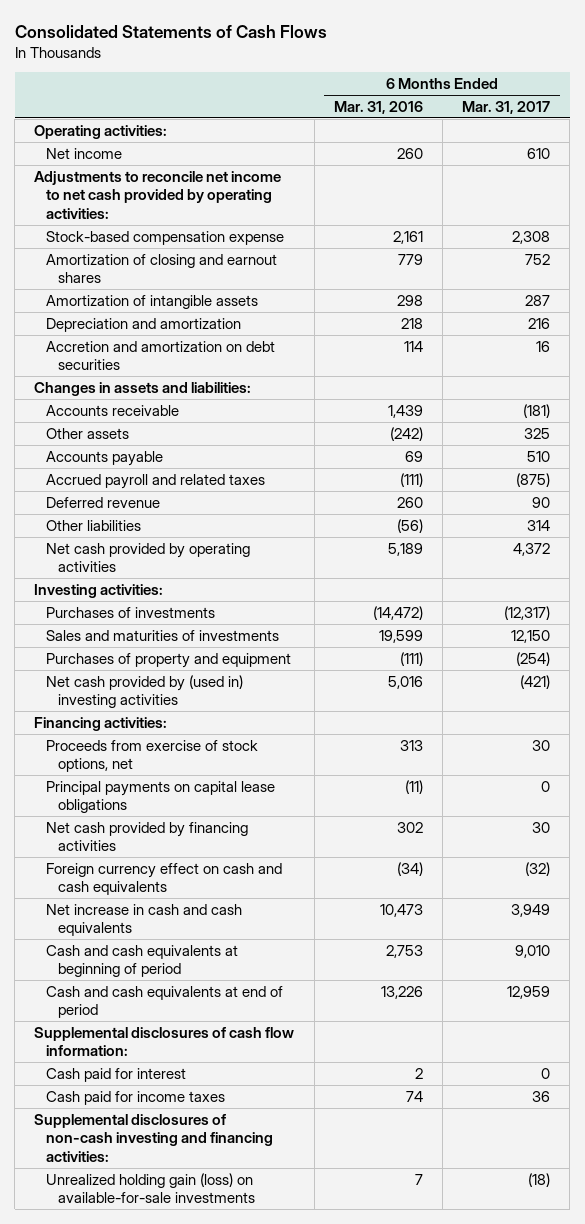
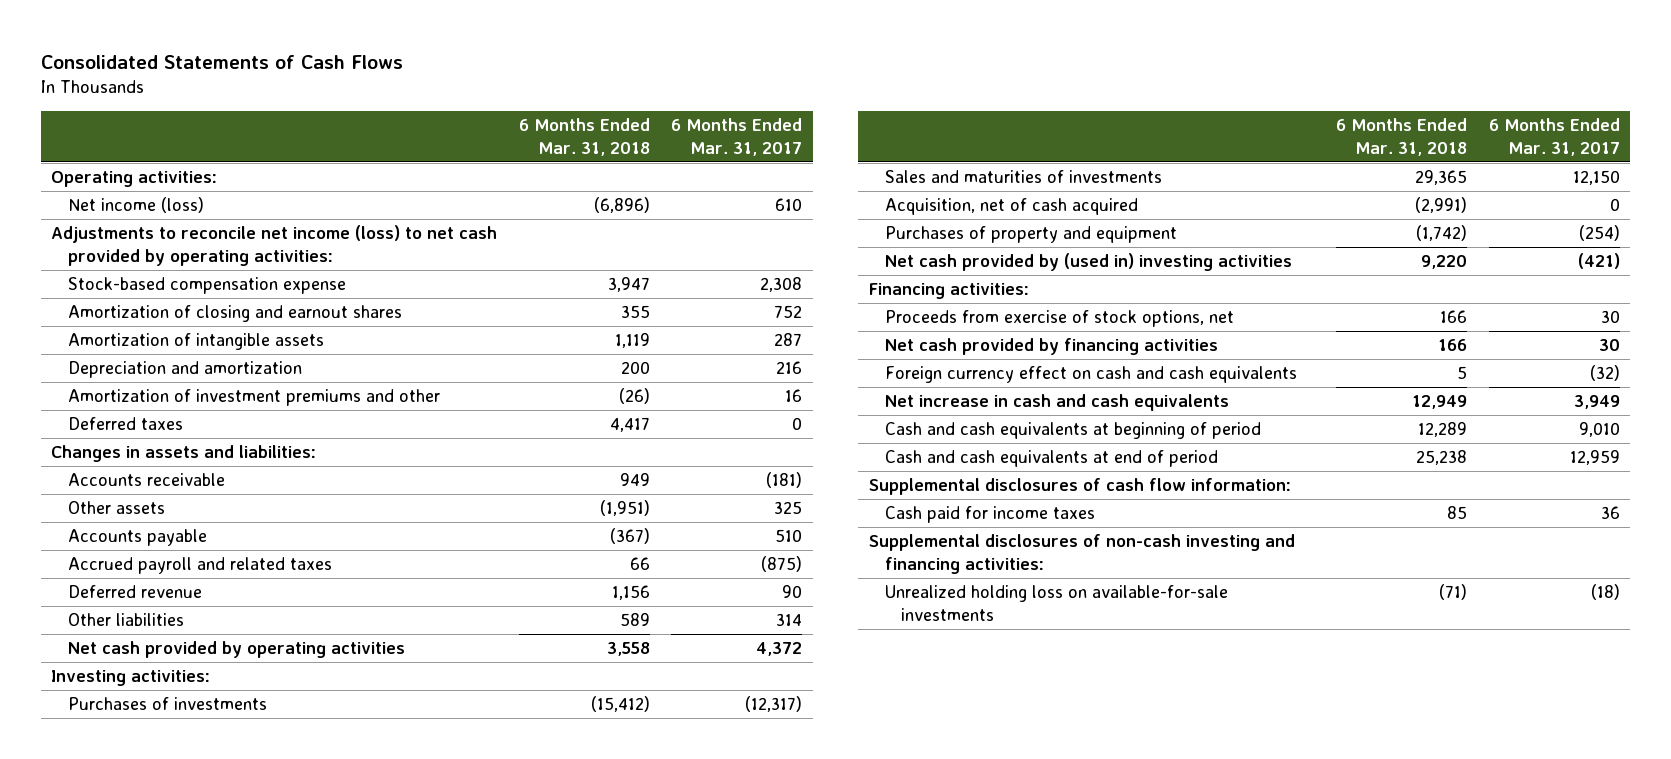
[333,100,423,114] Mar. 31, 2016 -> none
none -> [518,118,650,156] 6 Months Ended Mar. 31, 2018
[46,147,123,159] Net income -> [67,197,204,214] Net income (loss)
[34,170,282,219] Adjustments to reconcile net income to net cash provided by operating activities: -> [51,225,498,266] Adjustments to reconcile net income (loss) to net cash provided by operating activities:
[46,340,276,371] Accretion and amortization on debt securities -> [67,389,440,407] Amortization of investment premiums and other
none -> [67,417,183,431] Deferred taxes
none -> [884,198,1138,216] Acquisition, net of cash acquired
[46,780,276,814] Principal payments on capital lease obligations -> none
[46,1067,187,1082] Cash paid for interest -> none
[46,1172,255,1204] Unrealized holding gain (loss) on available-for-sale investments -> [884,585,1228,621] Unrealized holding loss on available-for-sale investments

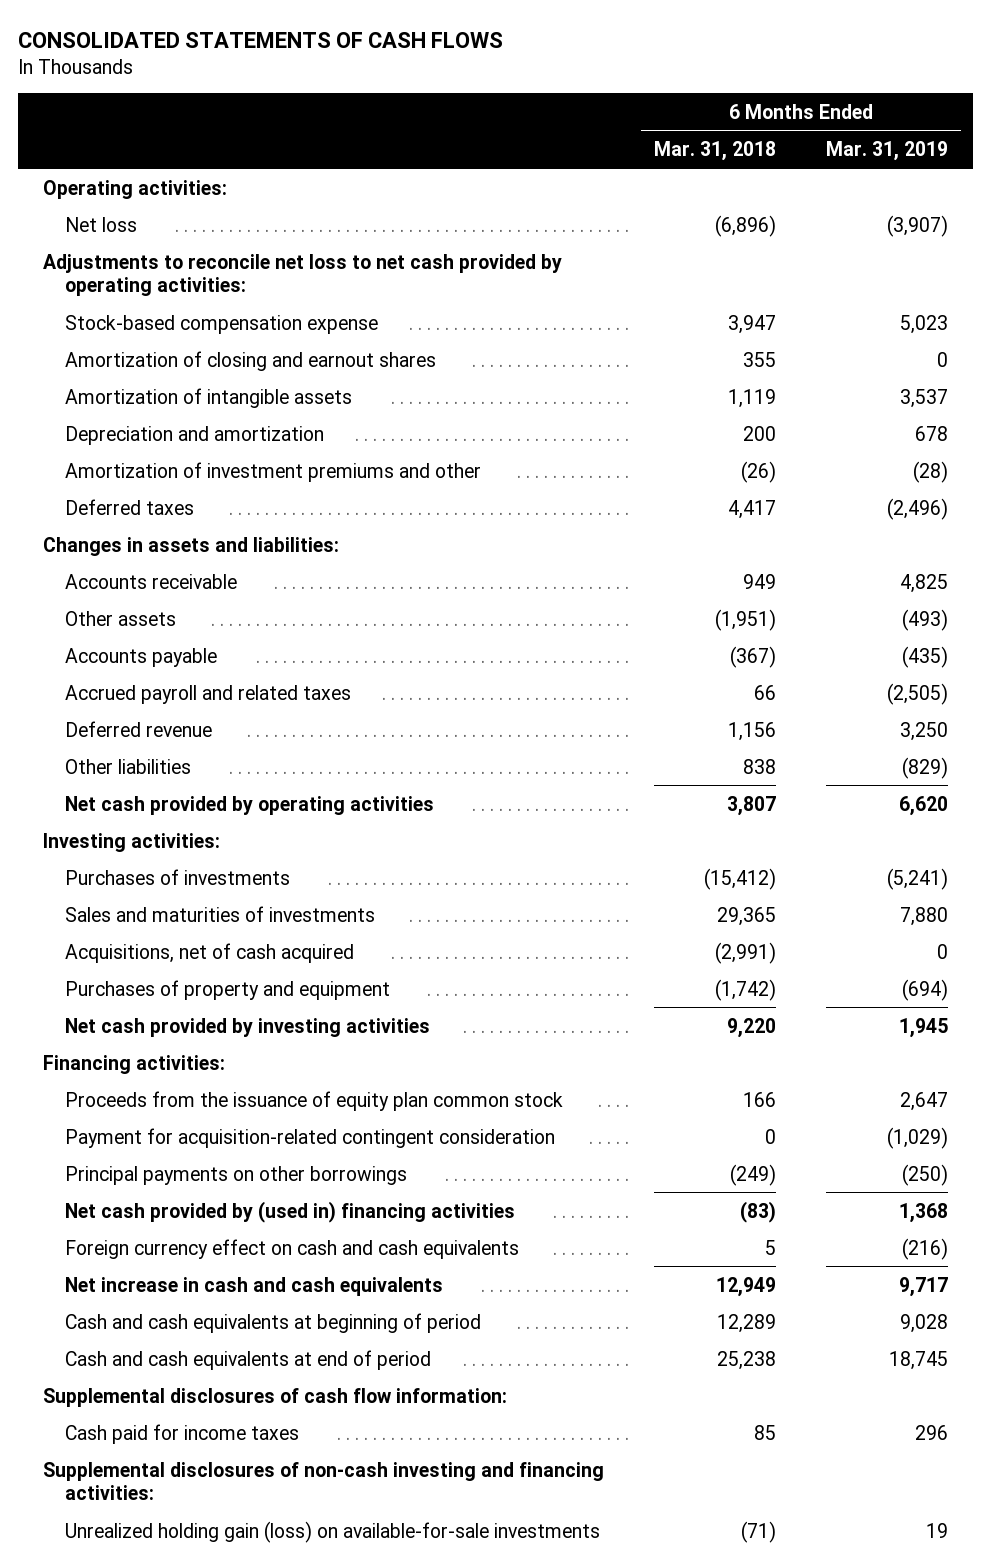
[40,54,403,69] Consolidated Statements of Cash Flows -> [17,31,503,48] CONSOLIDATED STATEMENTS OF CASH FLOWS
[671,118,803,156] 6 Months Ended Mar. 31, 2017 -> none
none -> [826,141,949,162] Mar. 31, 2019
[67,197,204,214] Net income (loss) -> [65,216,138,232] Net loss
[51,225,498,266] Adjustments to reconcile net income (loss) to net cash provided by operating activities: -> [42,253,562,296] Adjustments to reconcile net loss to net cash provided by operating activities:
[619,613,650,627] 589 -> [742,758,776,774] 838
[606,642,650,657] 3,558 -> [726,795,776,816] 3,807
[884,198,1138,216] Acquisition, net of cash acquired -> [65,942,355,963] Acquisitions, net of cash acquired
[884,253,1292,272] Net cash provided by (used in) investing activities -> [65,1017,431,1037] Net cash provided by investing activities
[884,310,1234,328] Proceeds from exercise of stock options, net -> [65,1090,564,1111] Proceeds from the issuance of equity plan common stock
none -> [65,1127,556,1148] Payment for acquisition-related contingent consideration
none -> [65,1165,408,1185] Principal payments on other borrowings
[884,338,1218,356] Net cash provided by financing activities -> [65,1200,516,1223] Net cash provided by (used in) financing activities
[1438,339,1468,352] 166 -> [739,1200,776,1223] (83)
[884,585,1228,621] Unrealized holding loss on available-for-sale investments -> [65,1520,601,1543] Unrealized holding gain (loss) on available-for-sale investments

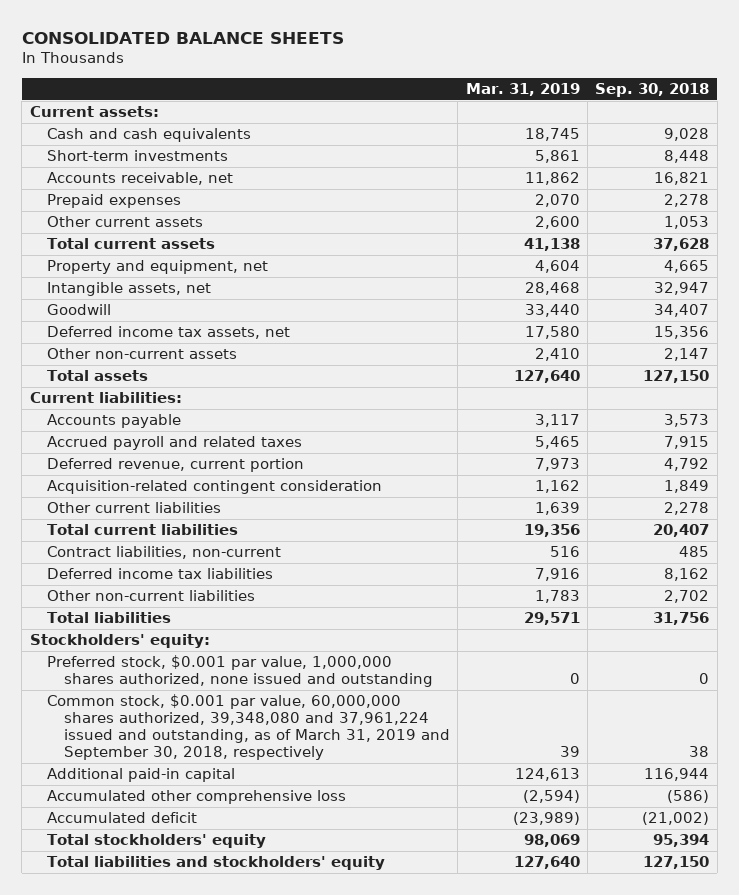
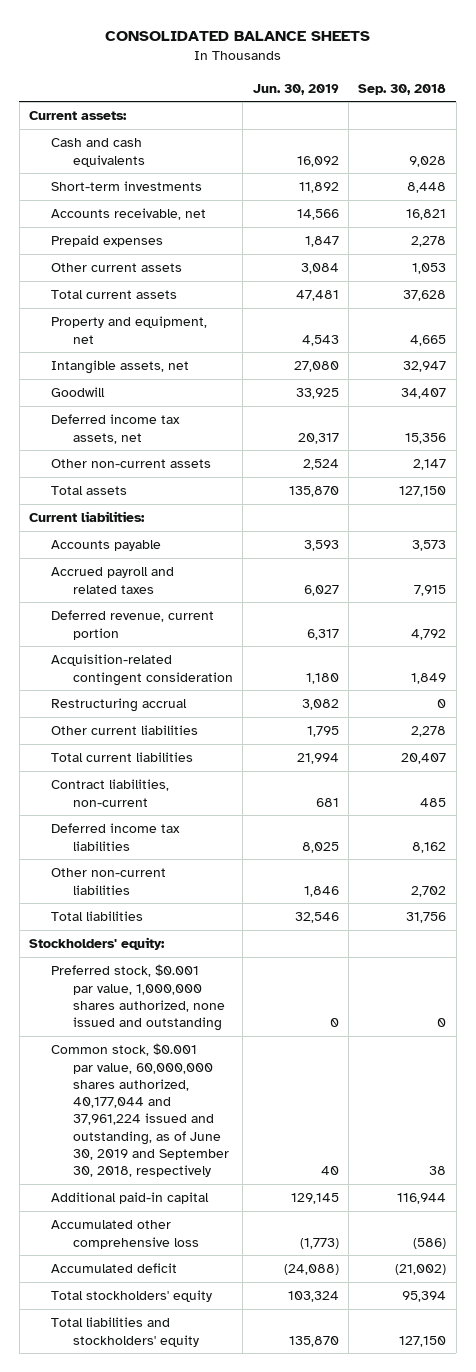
[465,82,580,96] Mar. 31, 2019 -> none
none -> [252,83,339,95] Jun. 30, 2019
none -> [51,698,188,713] Restructuring accrual
[46,694,450,761] Common stock, $0.001 par value, 60,000,000 shares authorized, 39,348,080 and 37,961,224 issued and outstanding, as of March 31, 2019 and September 30, 2018, respectively -> [51,1043,230,1178] Common stock, $0.001 par value, 60,000,000 shares authorized, 40,177,044 and 37,961,224 issued and outstanding, as of June 30, 2019 and September 30, 2018, respectively

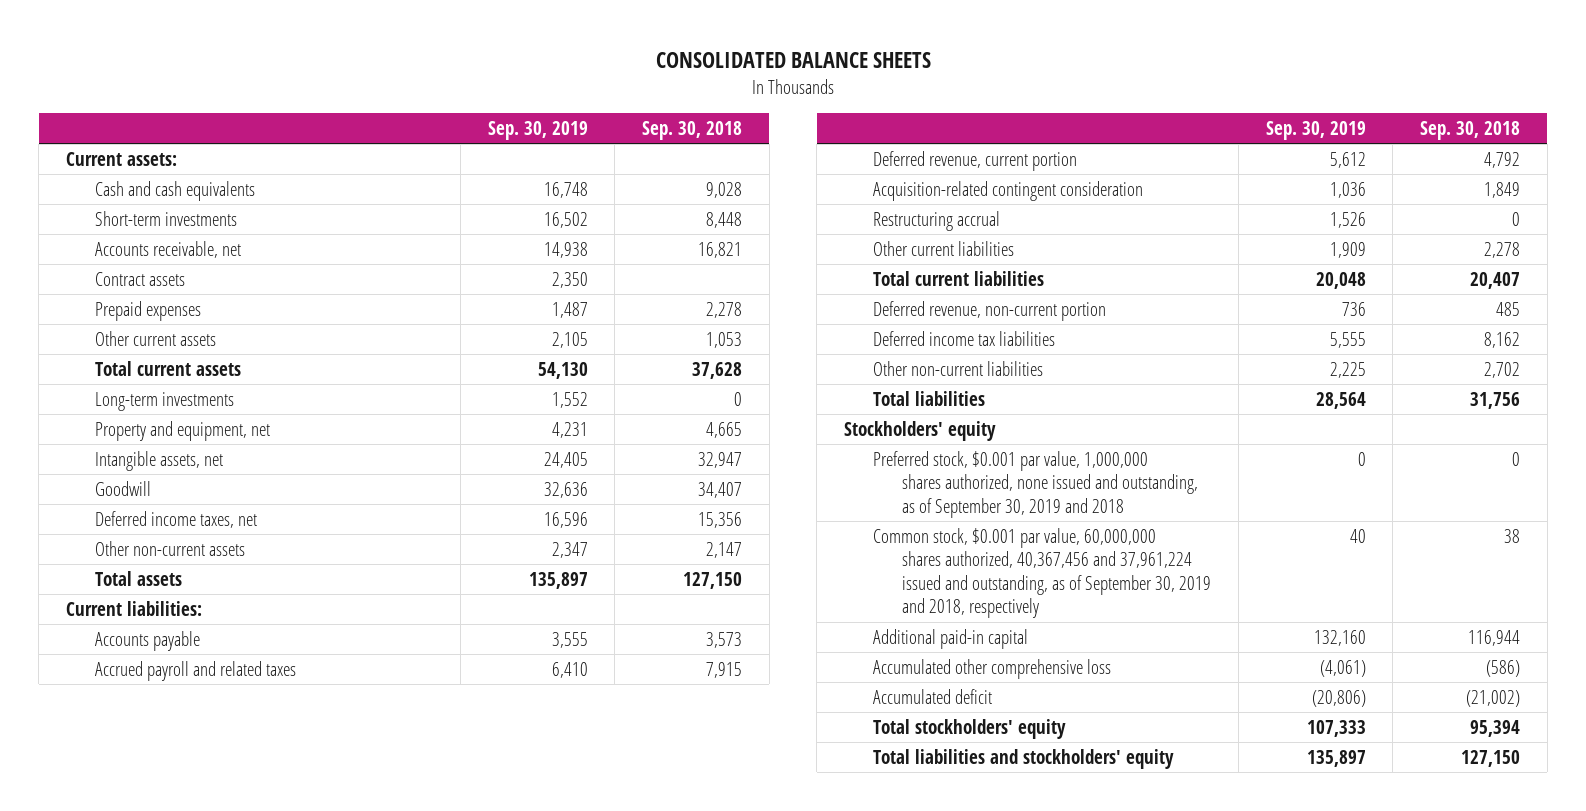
[252,83,339,95] Jun. 30, 2019 -> none
none -> [487,120,588,140] Sep. 30, 2019
none -> [95,271,186,286] Contract assets
none -> [95,391,235,411] Long-term investments
[51,414,181,444] Deferred income tax assets, net -> [95,510,258,528] Deferred income taxes, net
[51,779,170,807] Contract liabilities, non-current -> [873,300,1107,321] Deferred revenue, non-current portion
[29,937,166,951] Stockholders' equity: -> [843,420,996,441] Stockholders' equity
[51,964,226,1032] Preferred stock, $0.001 par value, 1,000,000 shares authorized, none issued and outstanding -> [873,450,1199,518] Preferred stock, $0.001 par value, 1,000,000 shares authorized, none issued and outstanding, as of September 30, 2019 and 2018
[51,1043,230,1178] Common stock, $0.001 par value, 60,000,000 shares authorized, 40,177,044 and 37,961,224 issued and outstanding, as of June 30, 2019 and September 30, 2018, respectively -> [873,527,1212,619] Common stock, $0.001 par value, 60,000,000 shares authorized, 40,367,456 and 37,961,224 issued and outstanding, as of September 30, 2019 and 2018, respectively

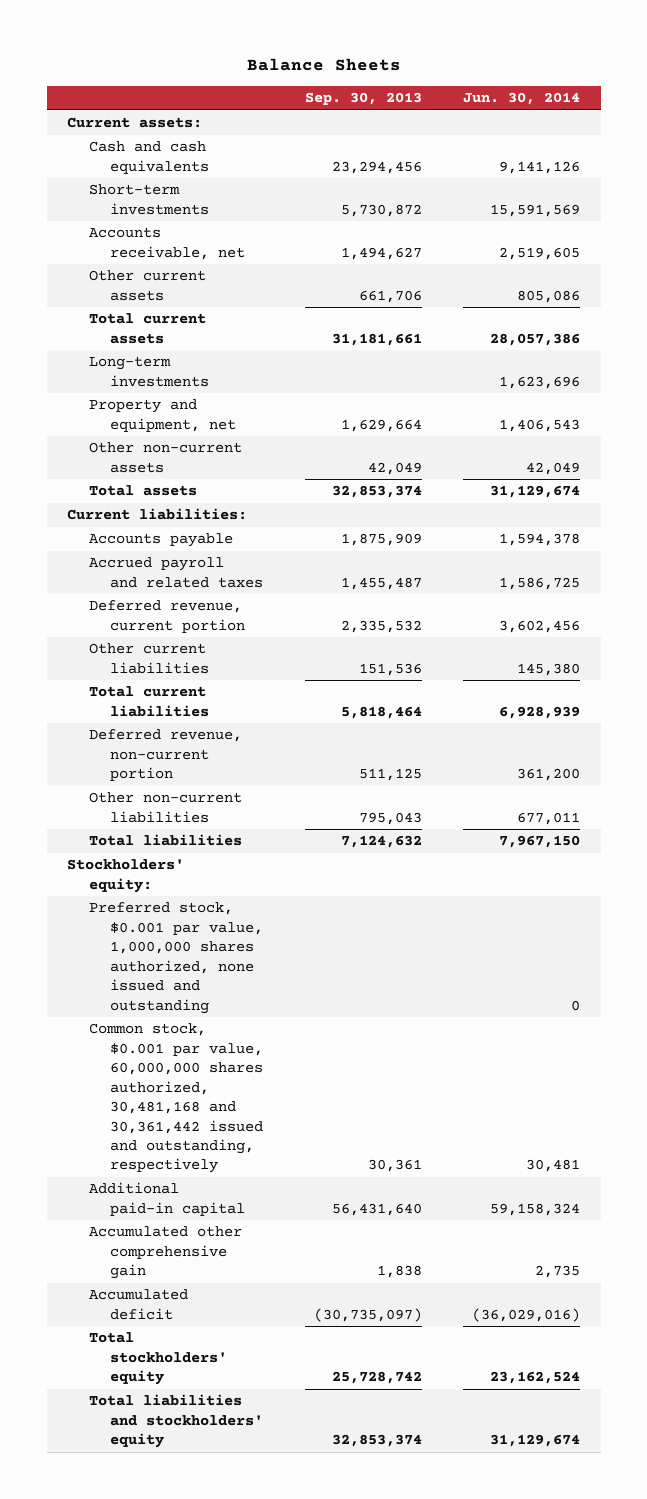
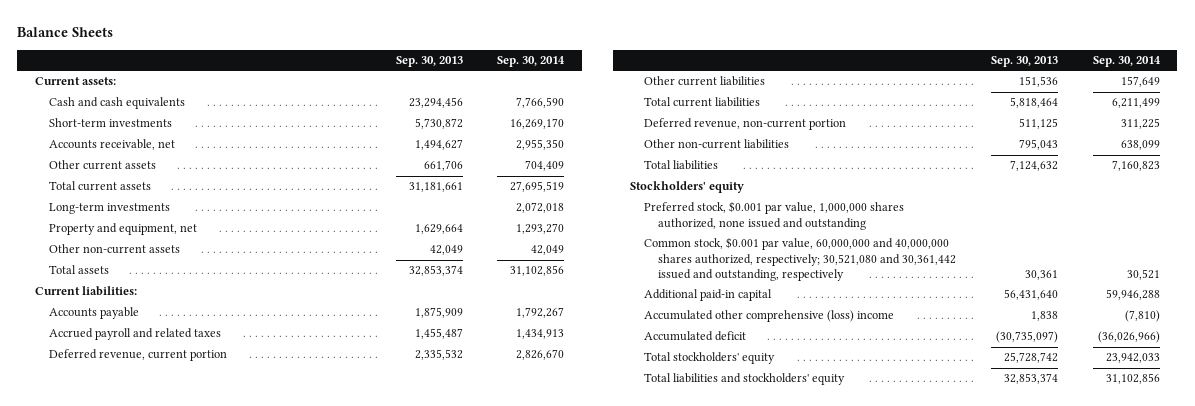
[463,92,581,106] Jun. 30, 2014 -> none
none -> [497,55,566,67] Sep. 30, 2014
[67,859,185,893] Stockholders' equity: -> [630,181,745,194] Stockholders' equity
[88,1023,263,1174] Common stock, $0.001 par value, 60,000,000 shares authorized, 30,481,168 and 30,361,442 issued and outstanding, respectively -> [644,237,957,281] Common stock, $0.001 par value, 60,000,000 and 40,000,000 shares authorized, respectively; 30,521,080 and 30,361,442 issued and outstanding, respectively
[88,1226,242,1280] Accumulated other comprehensive gain -> [644,310,895,323] Accumulated other comprehensive (loss) income

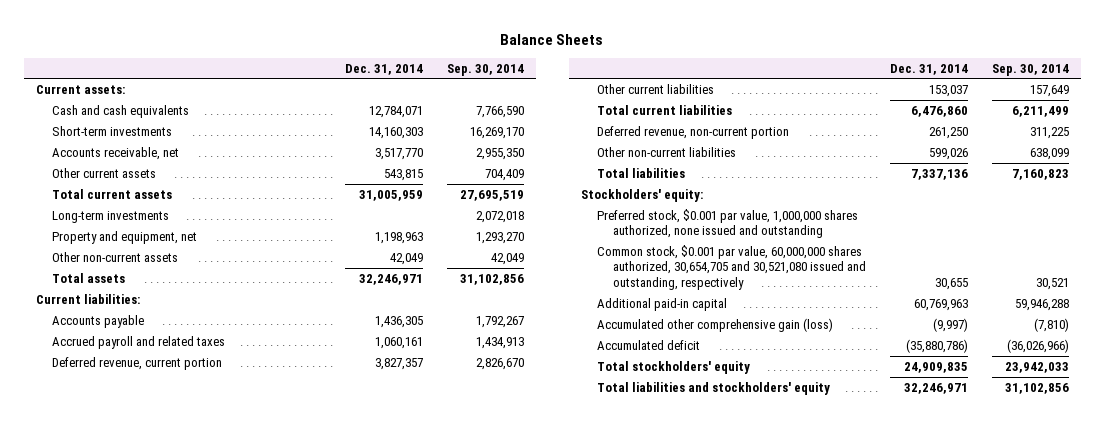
[395,55,463,67] Sep. 30, 2013 -> none
none -> [345,63,424,75] Dec. 31, 2014
[630,181,745,194] Stockholders' equity -> [580,188,703,202] Stockholders' equity:
[644,237,957,281] Common stock, $0.001 par value, 60,000,000 and 40,000,000 shares authorized, respectively; 30,521,080 and 30,361,442 issued and outstanding, respectively -> [596,244,866,291] Common stock, $0.001 par value, 60,000,000 shares authorized, 30,654,705 and 30,521,080 issued and outstanding, respectively
[644,310,895,323] Accumulated other comprehensive (loss) income -> [596,317,833,332] Accumulated other comprehensive gain (loss)

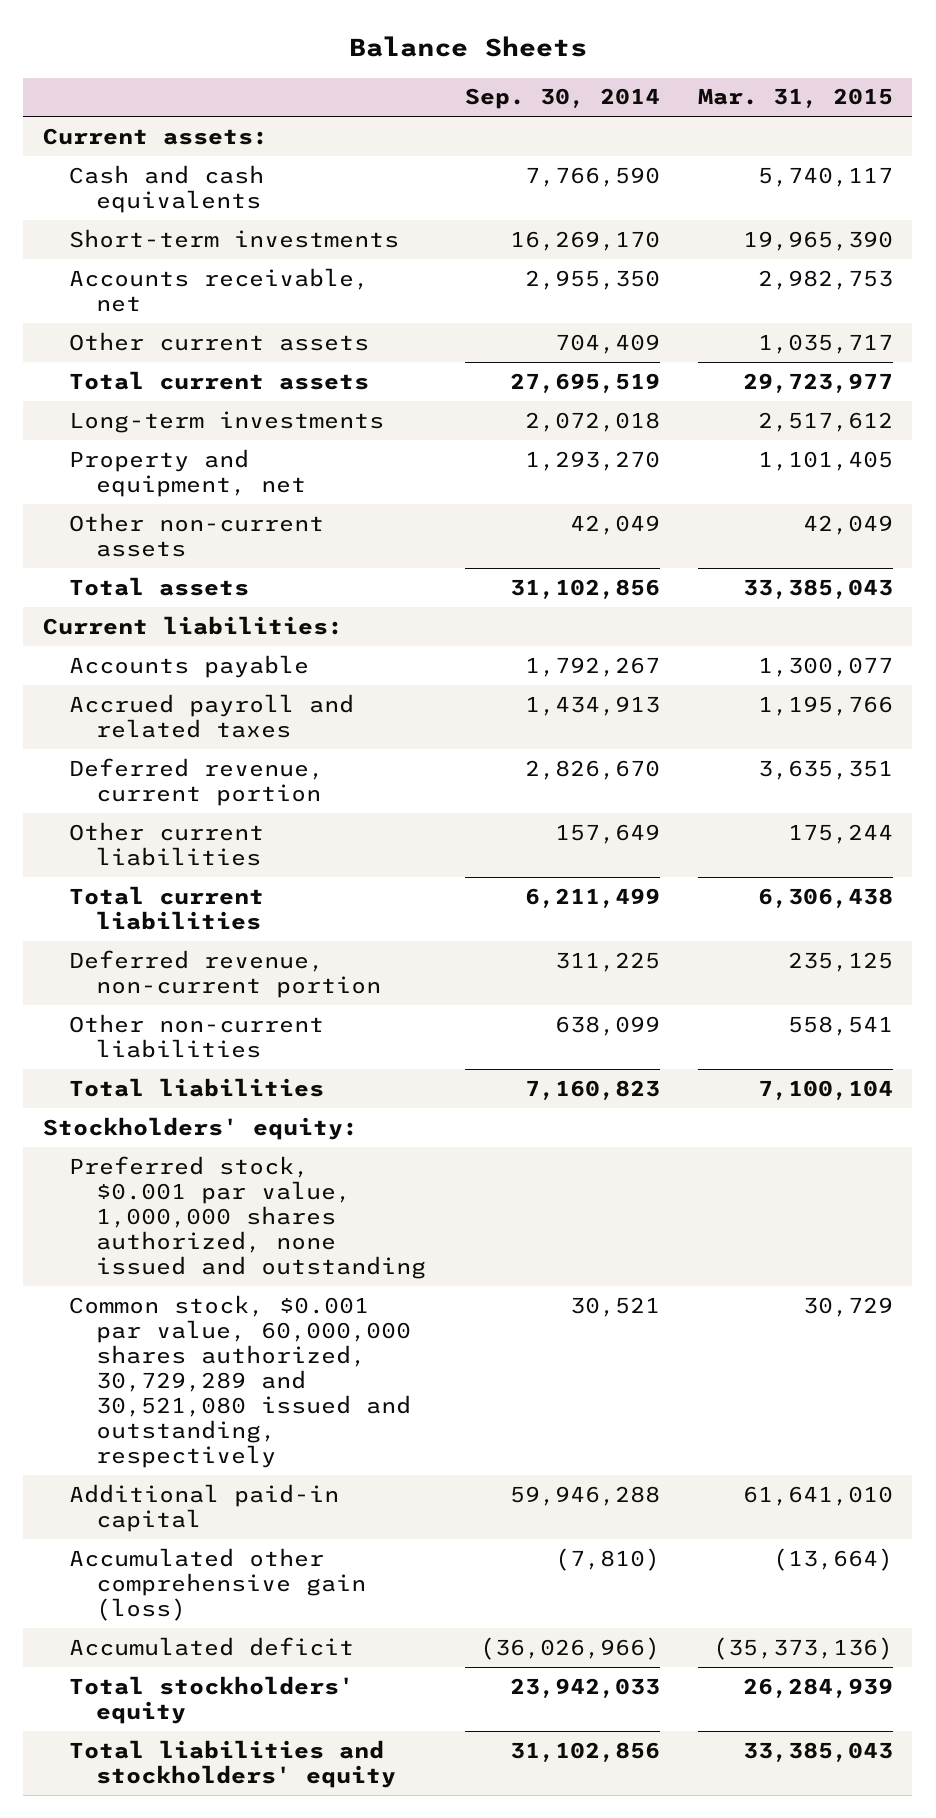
[345,63,424,75] Dec. 31, 2014 -> none
none -> [698,88,894,109] Mar. 31, 2015
[596,244,866,291] Common stock, $0.001 par value, 60,000,000 shares authorized, 30,654,705 and 30,521,080 issued and outstanding, respectively -> [69,1294,412,1469] Common stock, $0.001 par value, 60,000,000 shares authorized, 30,729,289 and 30,521,080 issued and outstanding, respectively

